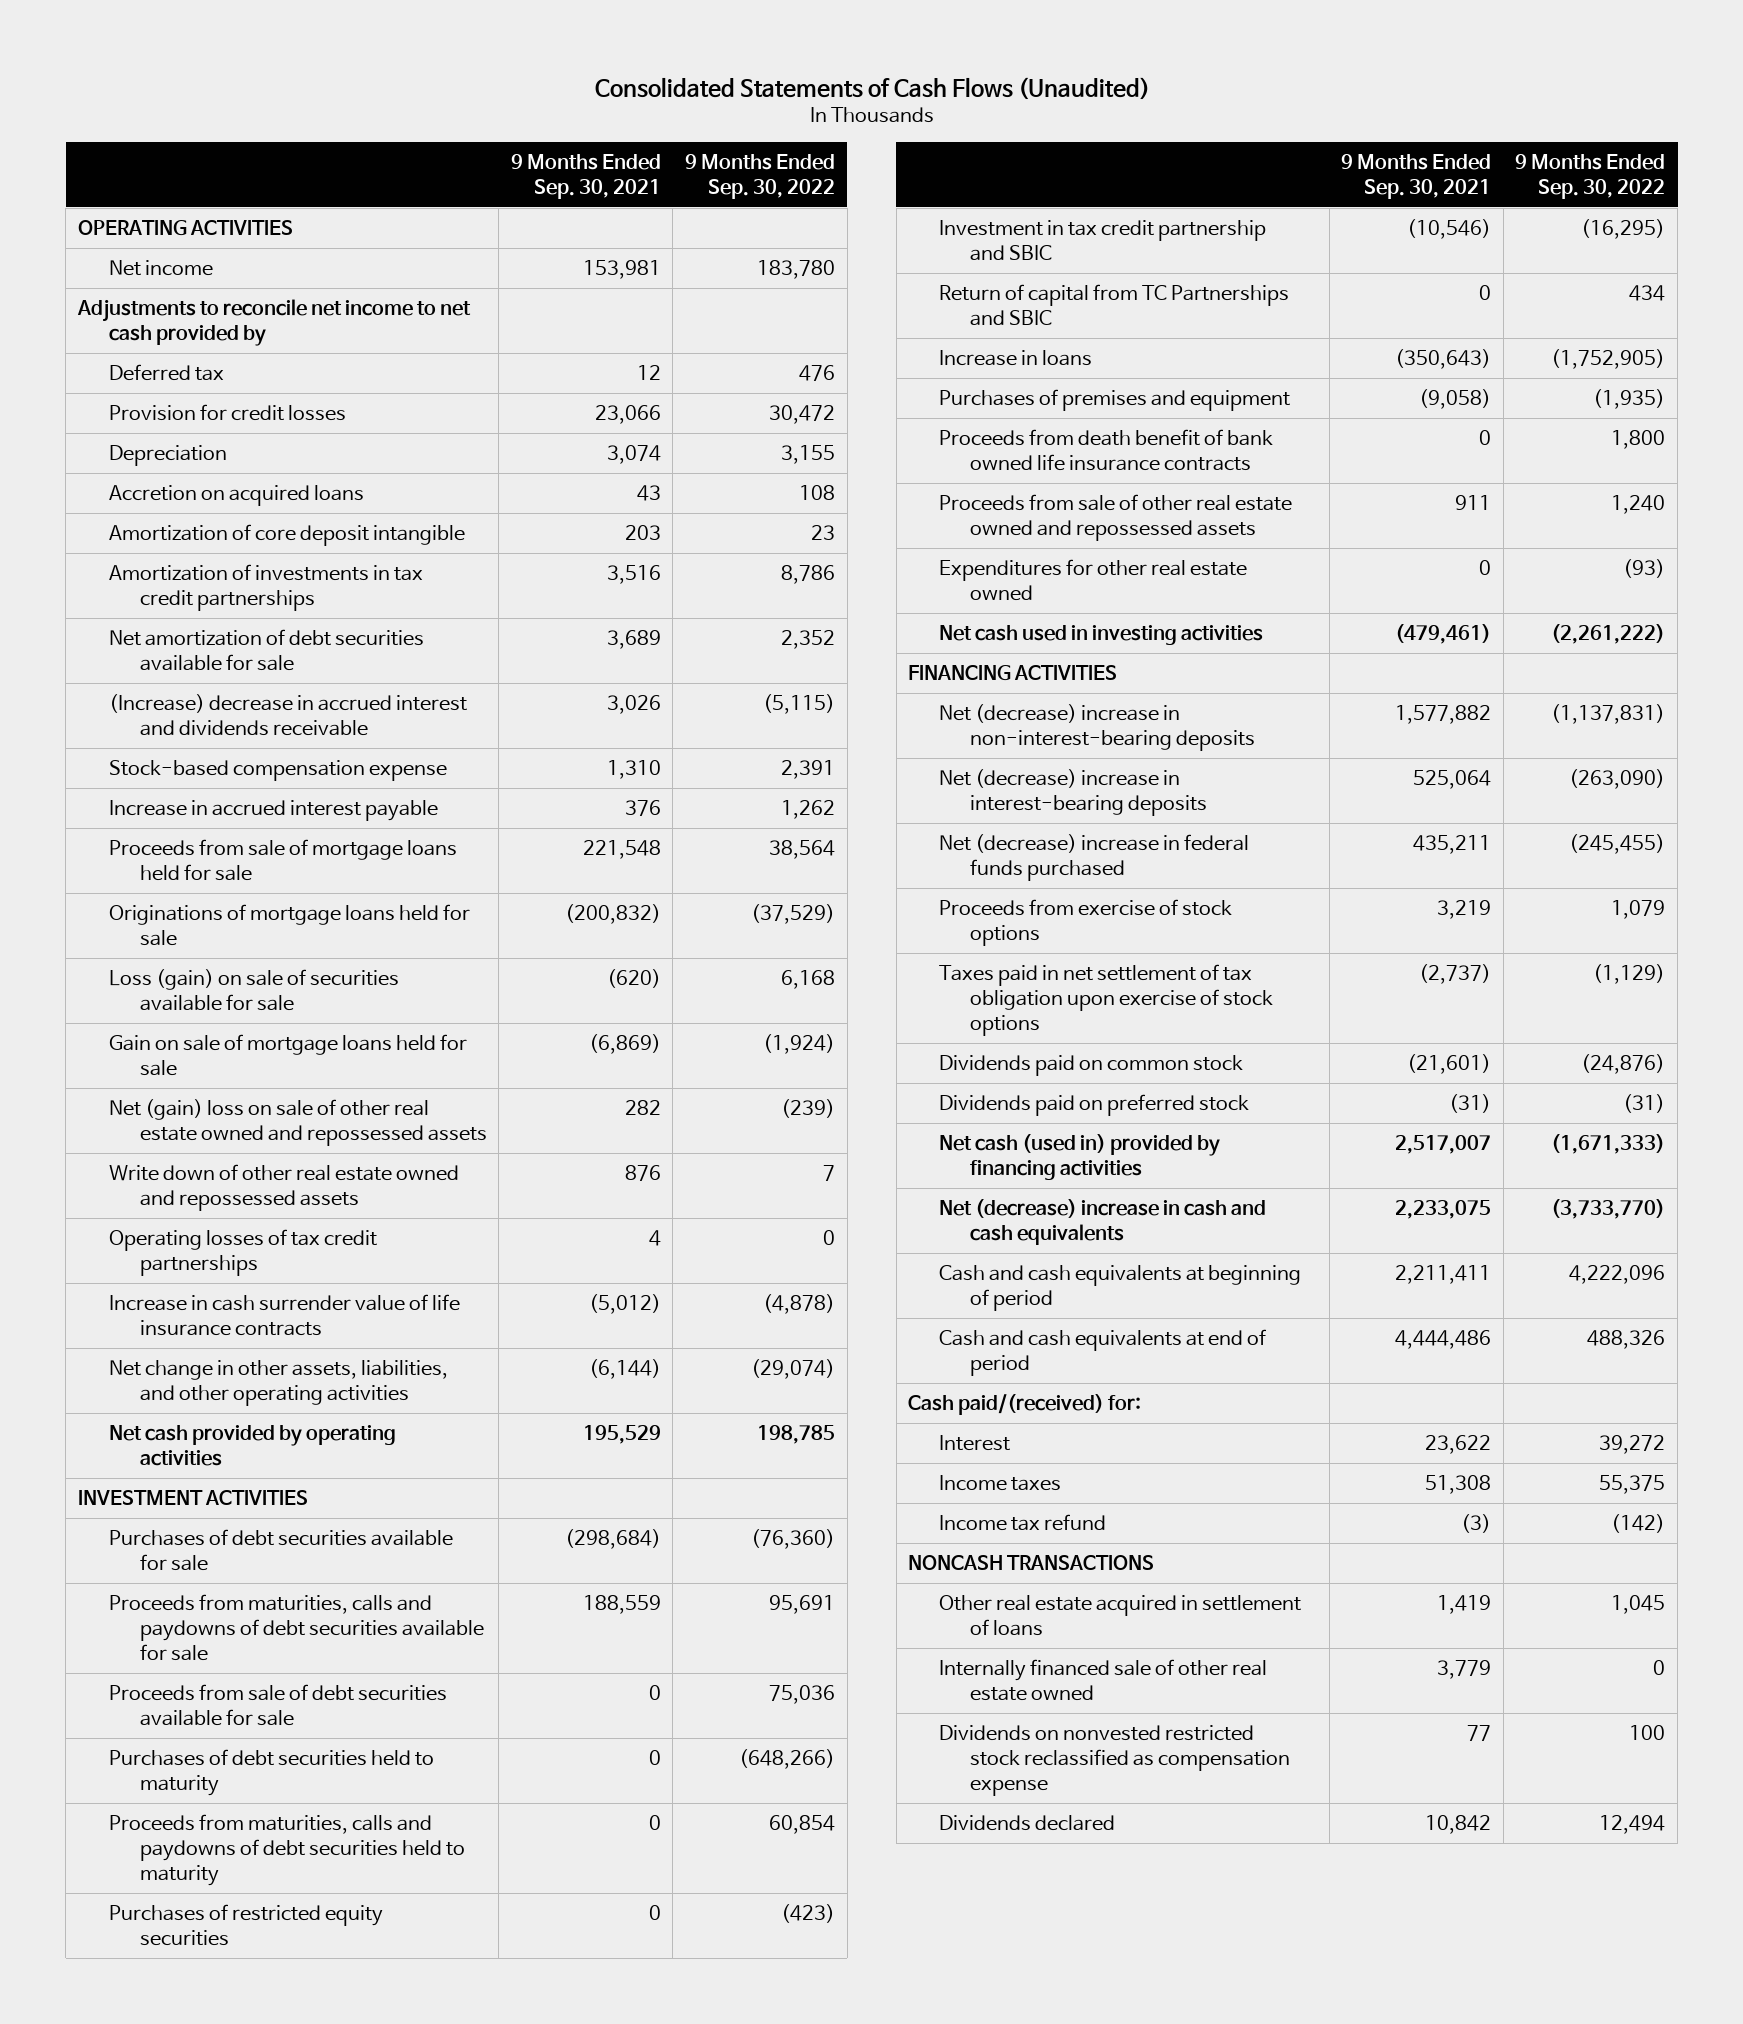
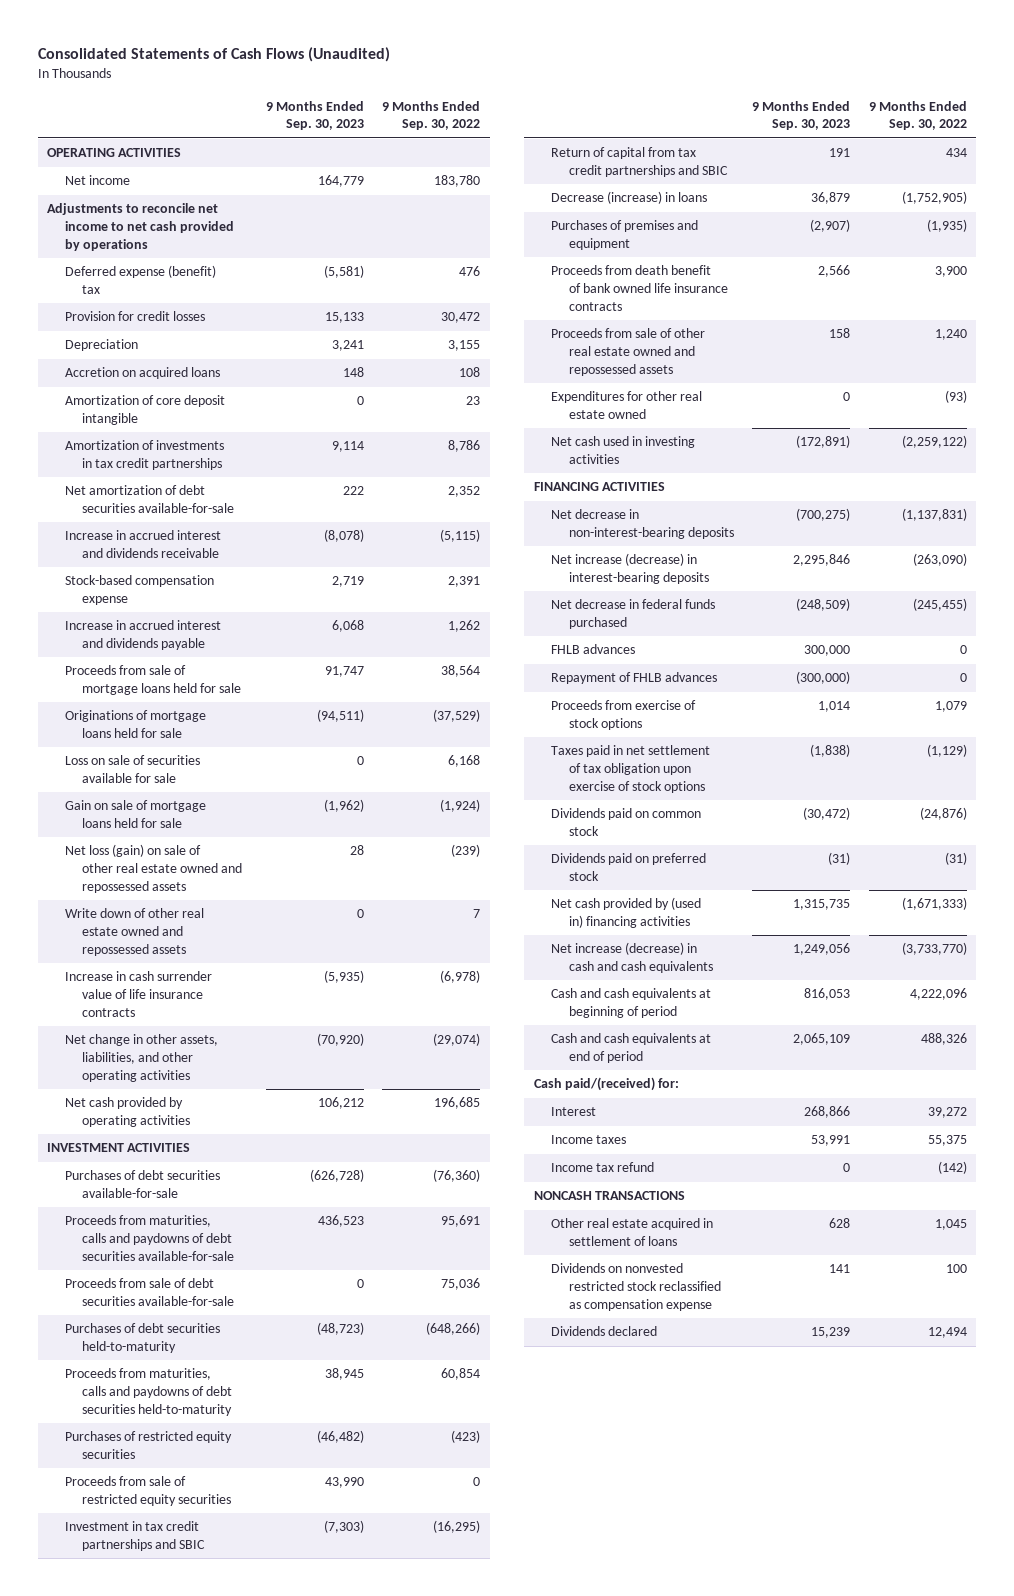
[510,153,661,199] 9 Months Ended Sep. 30, 2021 -> none
none -> [265,100,364,131] 9 Months Ended Sep. 30, 2023
[76,298,471,346] Adjustments to reconcile net income to net cash provided by -> [47,203,234,251] Adjustments to reconcile net income to net cash provided by operations
[108,363,224,381] Deferred tax -> [64,265,216,295] Deferred expense (benefit) tax
[108,628,424,671] Net amortization of debt securities available for sale -> [64,485,235,514] Net amortization of debt securities available-for-sale
[108,693,467,736] (Increase) decrease in accrued interest and dividends receivable -> [64,530,221,559] Increase in accrued interest and dividends receivable
[108,799,438,821] Increase in accrued interest payable -> [64,620,221,651] Increase in accrued interest and dividends payable
[108,968,399,1011] Loss (gain) on sale of securities available for sale -> [64,755,200,784] Loss on sale of securities available for sale
[108,1098,487,1146] Net (gain) loss on sale of other real estate owned and repossessed assets -> [64,844,243,893] Net loss (gain) on sale of other real estate owned and repossessed assets
[108,1228,377,1276] Operating losses of tax credit partnerships -> none
[763,1293,836,1314] (4,878) -> [440,970,481,984] (6,978)
[757,1424,836,1444] 198,785 -> [434,1097,481,1110] 196,685
[108,1528,453,1571] Purchases of debt securities available for sale -> [64,1170,220,1199] Purchases of debt securities available-for-sale
[108,1593,484,1661] Proceeds from maturities, calls and paydowns of debt securities available for sale -> [64,1215,235,1261] Proceeds from maturities, calls and paydowns of debt securities available-for-sale
[108,1683,447,1726] Proceeds from sale of debt securities available for sale -> [64,1278,235,1307] Proceeds from sale of debt securities available-for-sale
[108,1748,434,1796] Purchases of debt securities held to maturity -> [64,1323,220,1354] Purchases of debt securities held-to-maturity
[108,1813,465,1886] Proceeds from maturities, calls and paydowns of debt securities held to maturity -> [64,1368,233,1416] Proceeds from maturities, calls and paydowns of debt securities held-to-maturity
none -> [64,1476,232,1507] Proceeds from sale of restricted equity securities
[939,219,1267,261] Investment in tax credit partnership and SBIC -> [64,1521,206,1552] Investment in tax credit partnerships and SBIC
[939,283,1290,326] Return of capital from TC Partnerships and SBIC -> [551,147,728,178] Return of capital from tax credit partnerships and SBIC
[939,349,1093,366] Increase in loans -> [551,191,708,205] Decrease (increase) in loans
[1611,429,1666,449] 1,800 -> [934,266,967,278] 3,900
[1551,623,1666,644] (2,261,222) -> [901,435,967,449] (2,259,122)
[939,703,1256,751] Net (decrease) increase in non-interest-bearing deposits -> [551,509,734,540] Net decrease in non-interest-bearing deposits
[939,768,1208,816] Net (decrease) increase in interest-bearing deposits -> [551,553,709,585] Net increase (decrease) in interest-bearing deposits
[939,833,1250,881] Net (decrease) increase in federal funds purchased -> [551,599,716,630] Net decrease in federal funds purchased
none -> [551,644,636,655] FHLB advances
none -> [551,672,718,685] Repayment of FHLB advances
[939,1133,1221,1180] Net cash (used in) provided by financing activities -> [551,897,702,929] Net cash provided by (used in) financing activities
[939,1198,1267,1245] Net (decrease) increase in cash and cash equivalents -> [551,942,713,974] Net increase (decrease) in cash and cash equivalents
[939,1658,1268,1701] Internally financed sale of other real estate owned -> none

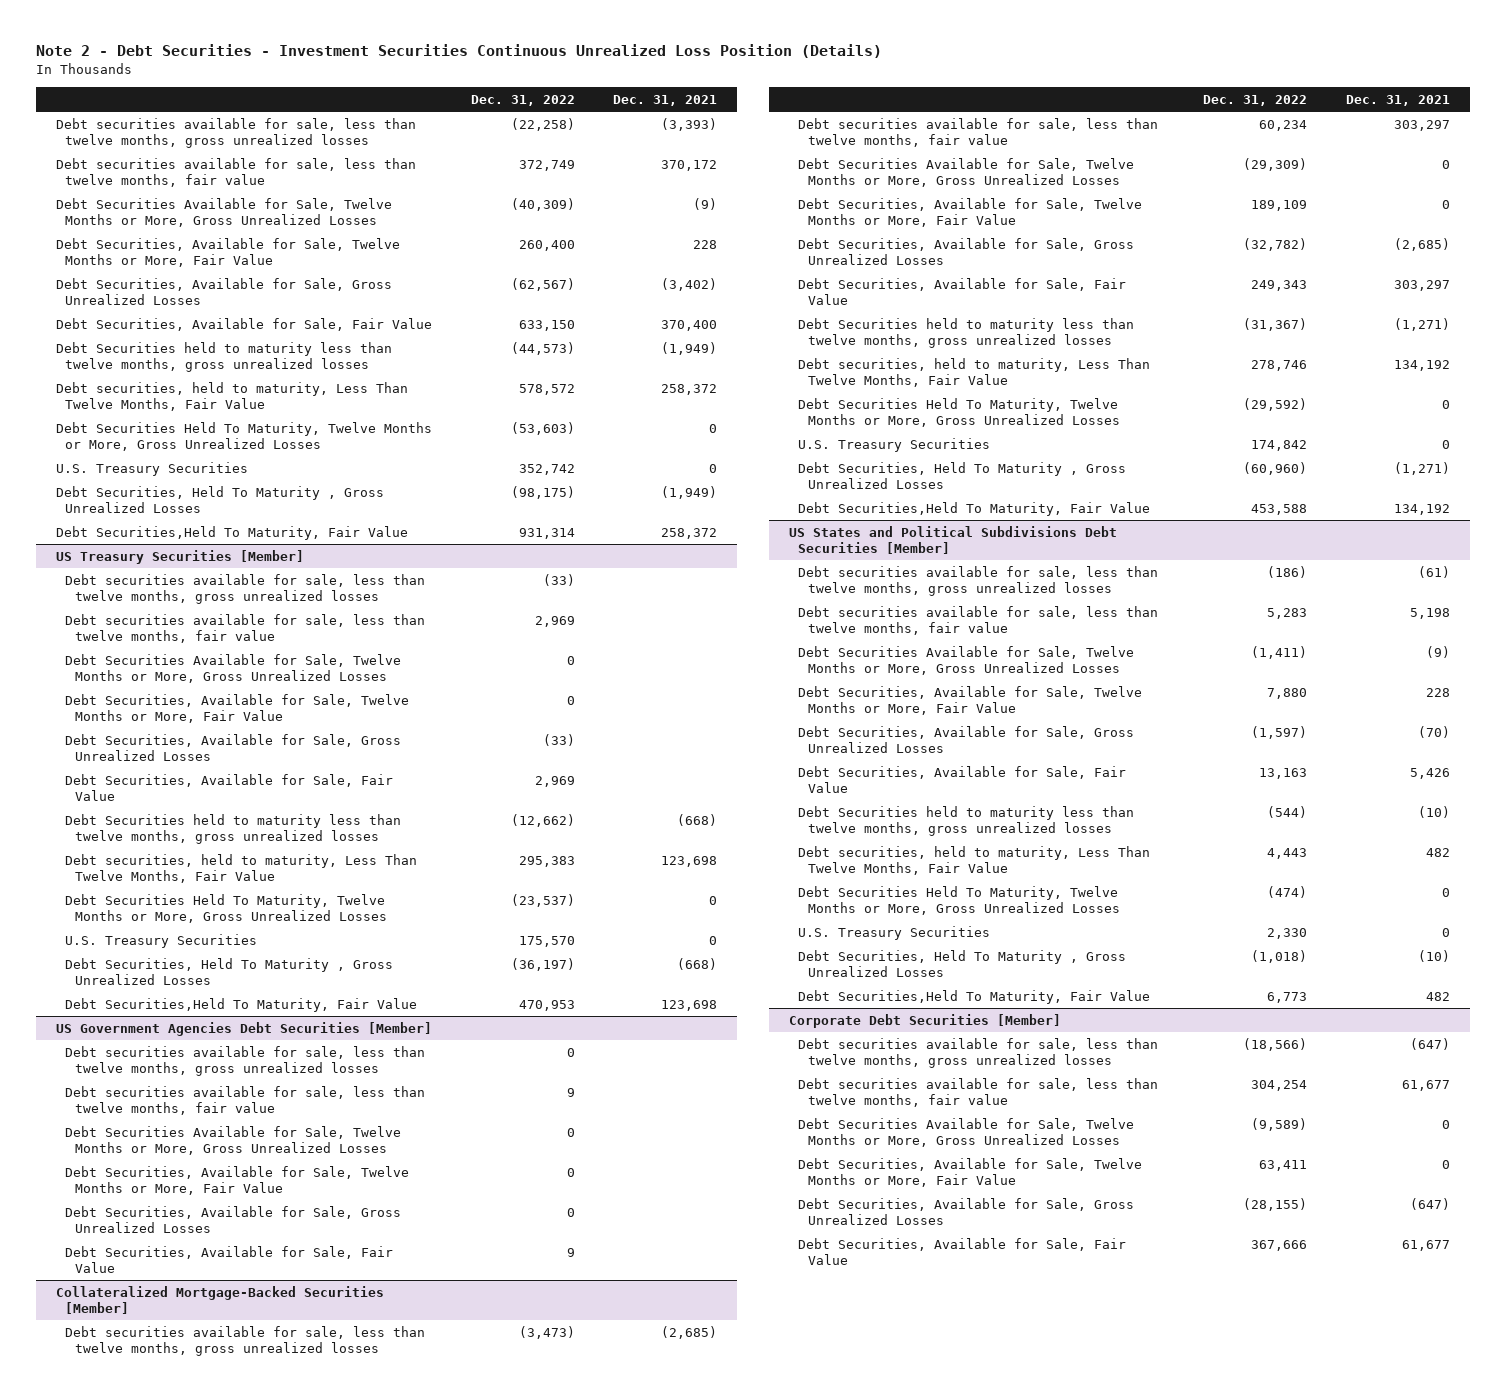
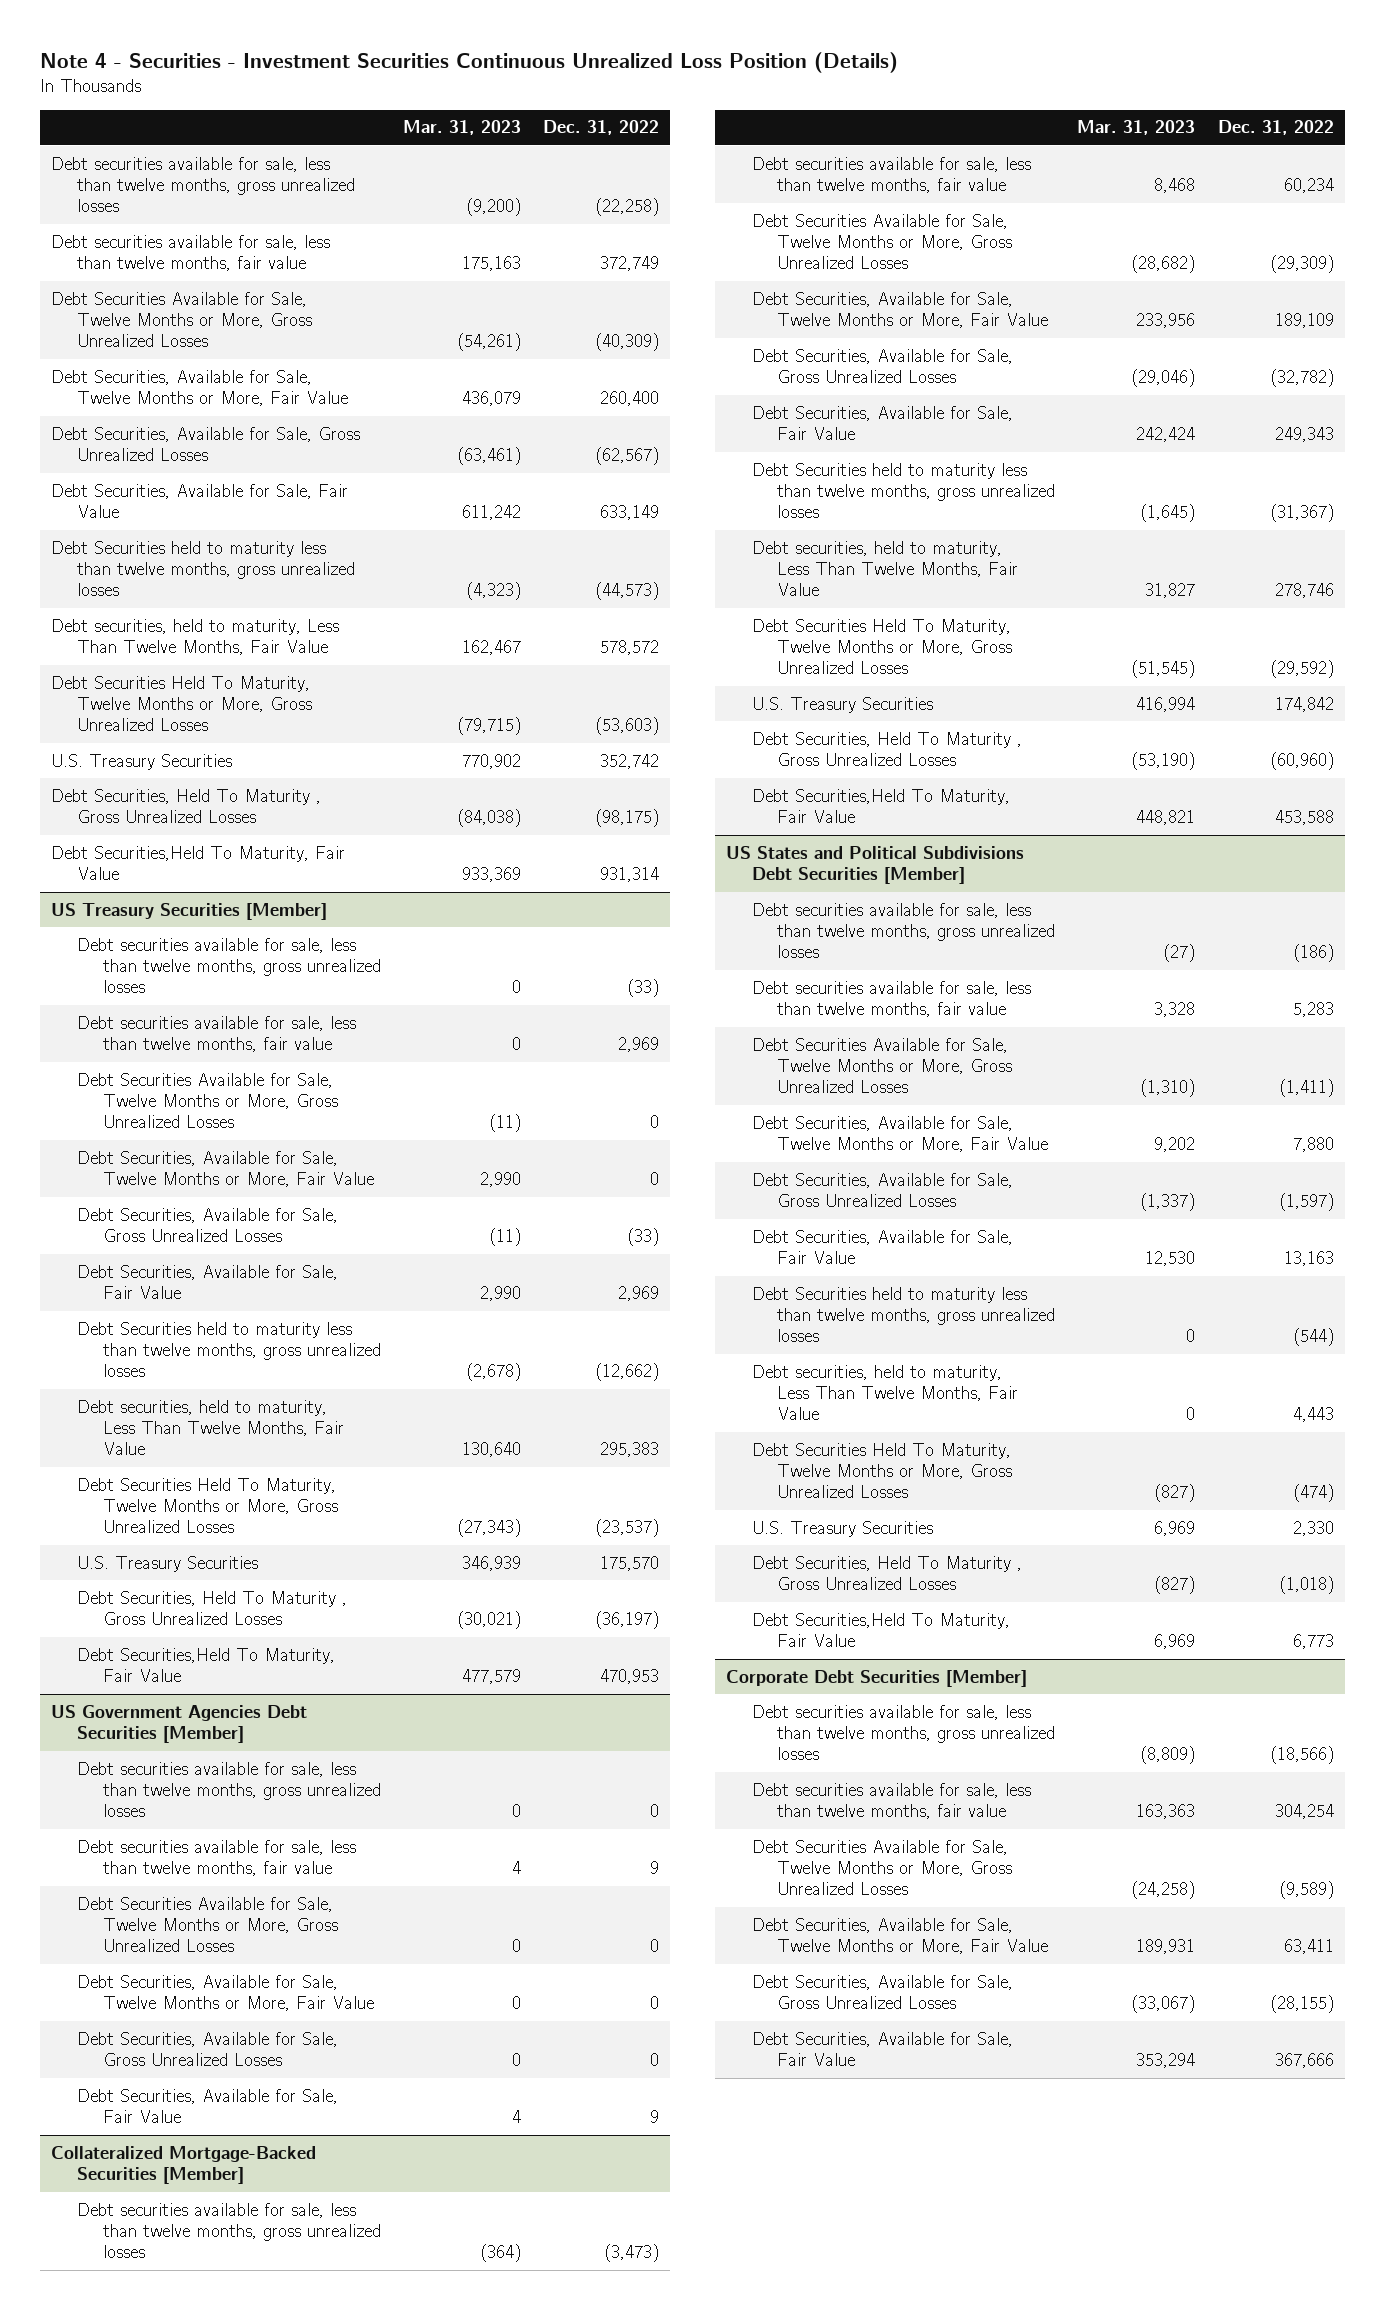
[36,44,883,59] Note 2 - Debt Securities - Investment Securities Continuous Unrealized Loss Position (Details) -> [40,51,899,73] Note 4 - Securities - Investment Securities Continuous Unrealized Loss Position (Details)
[613,94,718,106] Dec. 31, 2021 -> none
none -> [402,120,521,136] Mar. 31, 2023
[518,319,575,331] 633,150 -> [600,505,660,521] 633,149

